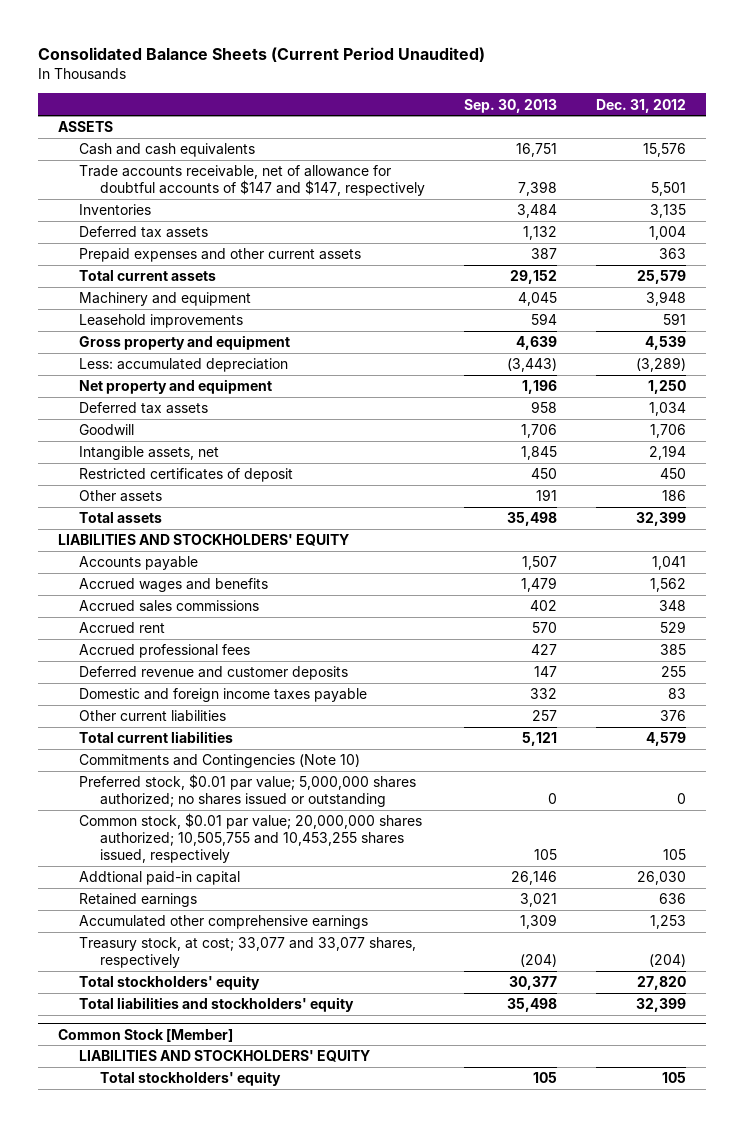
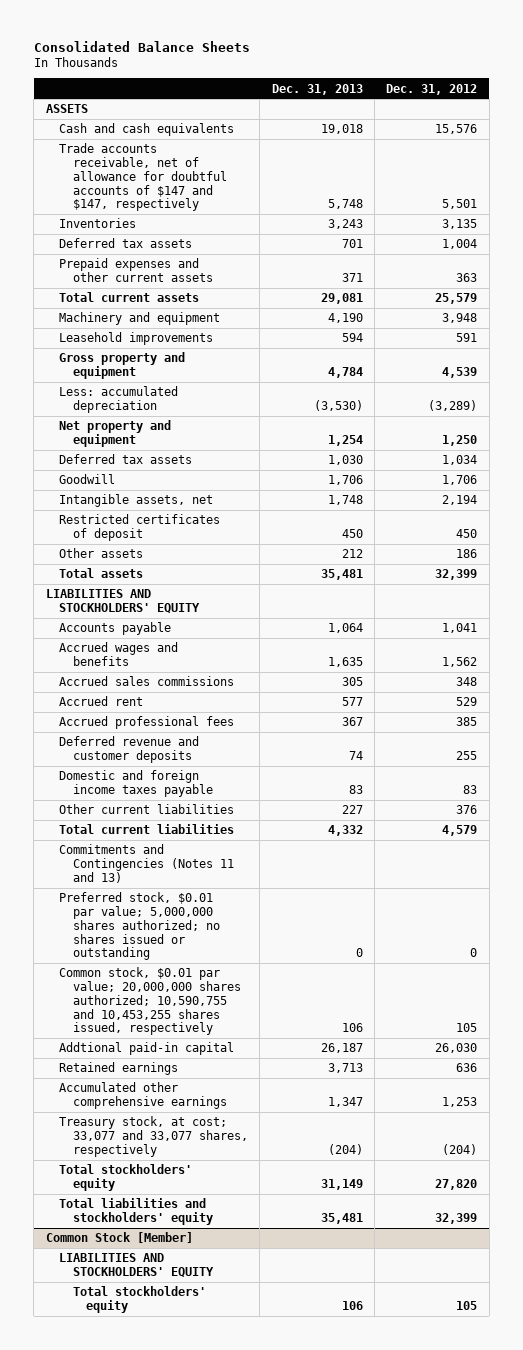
[38,47,486,63] Consolidated Balance Sheets (Current Period Unaudited) -> [33,40,250,52] Consolidated Balance Sheets
[464,98,558,113] Sep. 30, 2013 -> none
none -> [271,83,363,95] Dec. 31, 2013
[78,754,360,769] Commitments and Contingencies (Note 10) -> [59,844,234,883] Commitments and Contingencies (Notes 11 and 13)
[78,813,422,863] Common stock, $0.01 par value; 20,000,000 shares authorized; 10,505,755 and 10,453,255 shares issued, respectively -> [59,967,241,1036] Common stock, $0.01 par value; 20,000,000 shares authorized; 10,590,755 and 10,453,255 shares issued, respectively

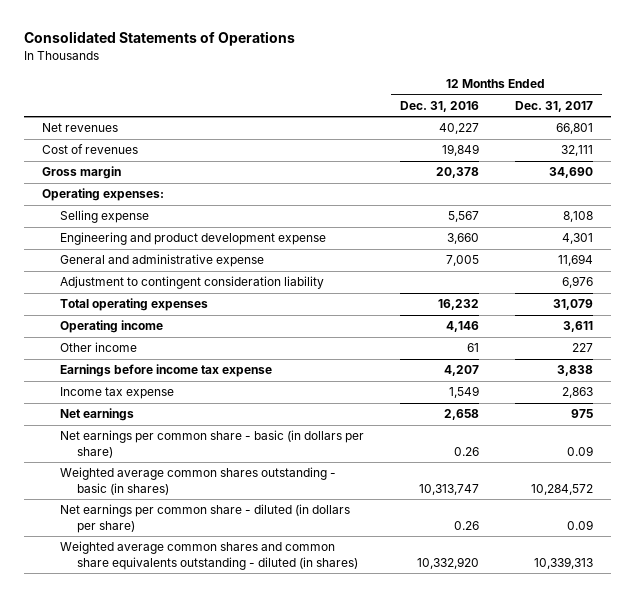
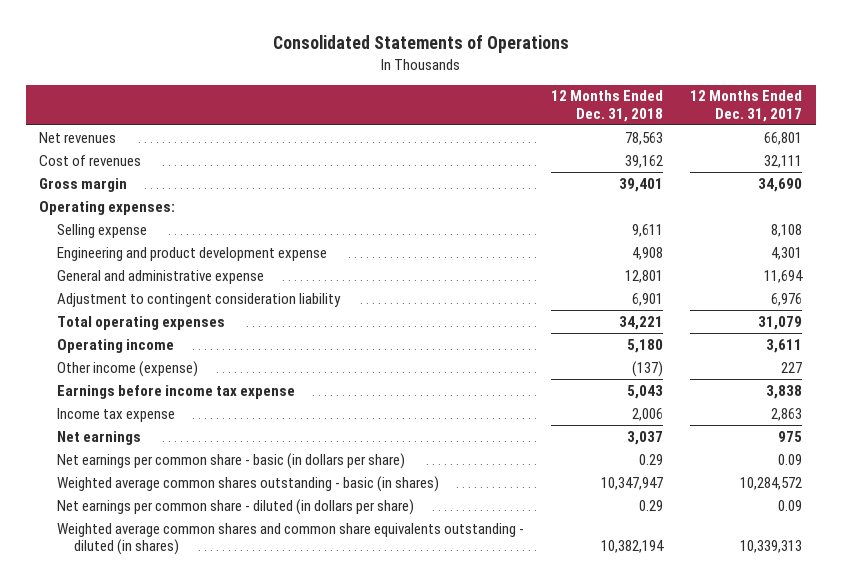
[399,100,479,112] Dec. 31, 2016 -> none
none -> [550,90,663,122] 12 Months Ended Dec. 31, 2018
[59,342,137,353] Other income -> [56,360,198,377] Other income (expense)

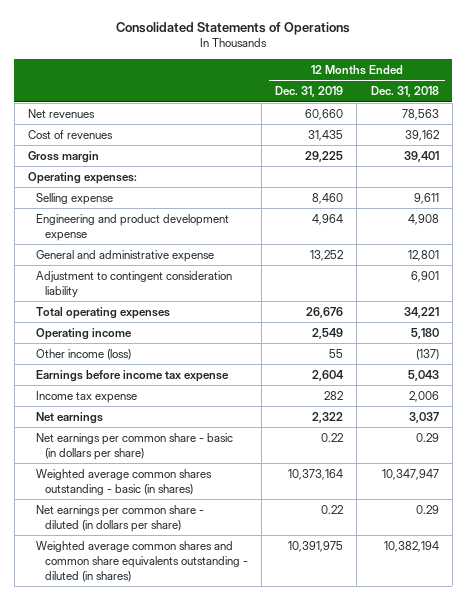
[690,90,803,122] 12 Months Ended Dec. 31, 2017 -> none
none -> [275,86,344,98] Dec. 31, 2019
[56,360,198,377] Other income (expense) -> [36,348,132,360] Other income (loss)

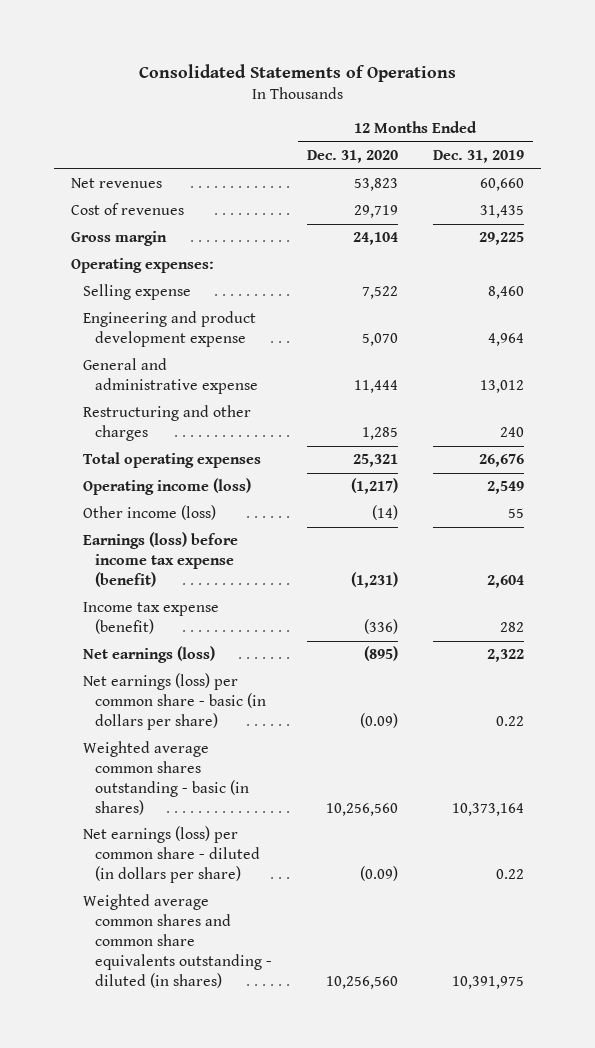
[370,86,439,98] Dec. 31, 2018 -> none
none -> [307,150,399,164] Dec. 31, 2020
[36,270,233,297] Adjustment to contingent consideration liability -> none
[310,249,344,261] 13,252 -> [479,380,524,394] 13,012
none -> [83,405,252,442] Restructuring and other charges
[36,327,133,340] Operating income -> [83,478,252,496] Operating income (loss)
[36,369,230,382] Earnings before income tax expense -> [83,532,239,587] Earnings (loss) before income tax expense (benefit)
[36,390,138,403] Income tax expense -> [83,602,220,635] Income tax expense (benefit)
[36,411,104,424] Net earnings -> [83,646,216,664] Net earnings (loss)
[36,432,234,460] Net earnings per common share - basic (in dollars per share) -> [83,673,267,730] Net earnings (loss) per common share - basic (in dollars per share)
[36,504,205,532] Net earnings per common share - diluted (in dollars per share) -> [83,826,261,883] Net earnings (loss) per common share - diluted (in dollars per share)

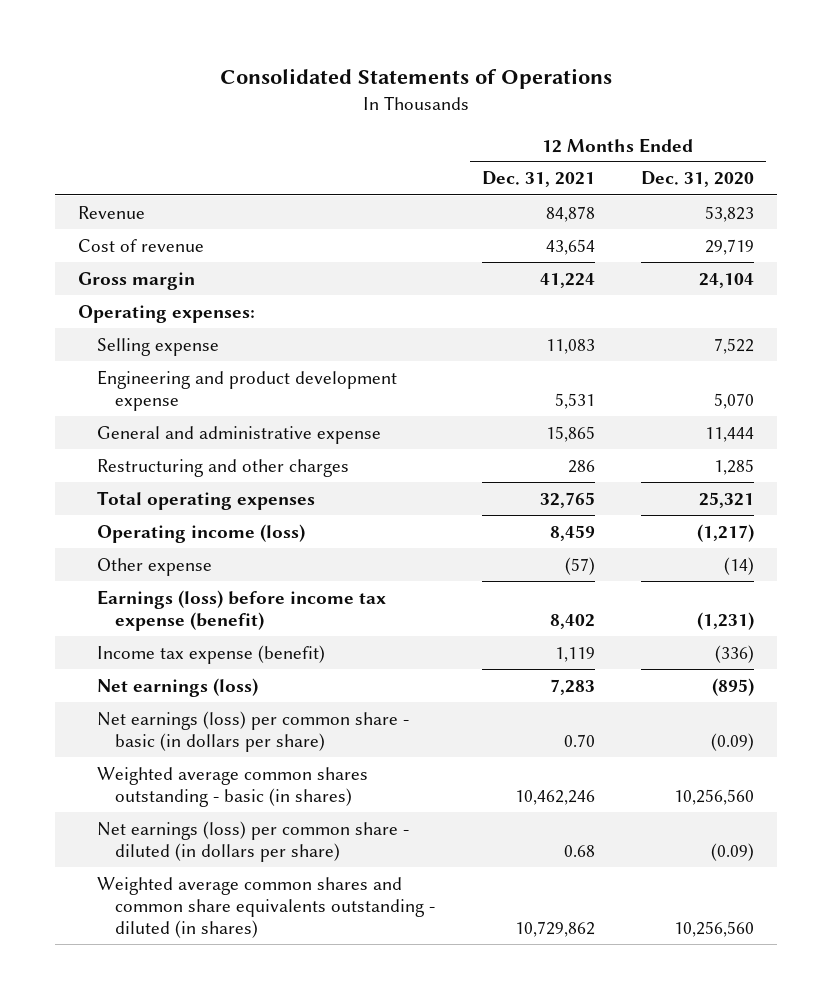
[432,150,524,164] Dec. 31, 2019 -> none
none -> [481,171,595,188] Dec. 31, 2021
[71,178,163,189] Net revenues -> [78,205,146,219] Revenue
[71,203,185,216] Cost of revenues -> [78,238,205,252] Cost of revenue
[83,505,217,521] Other income (loss) -> [96,557,212,576] Other expense

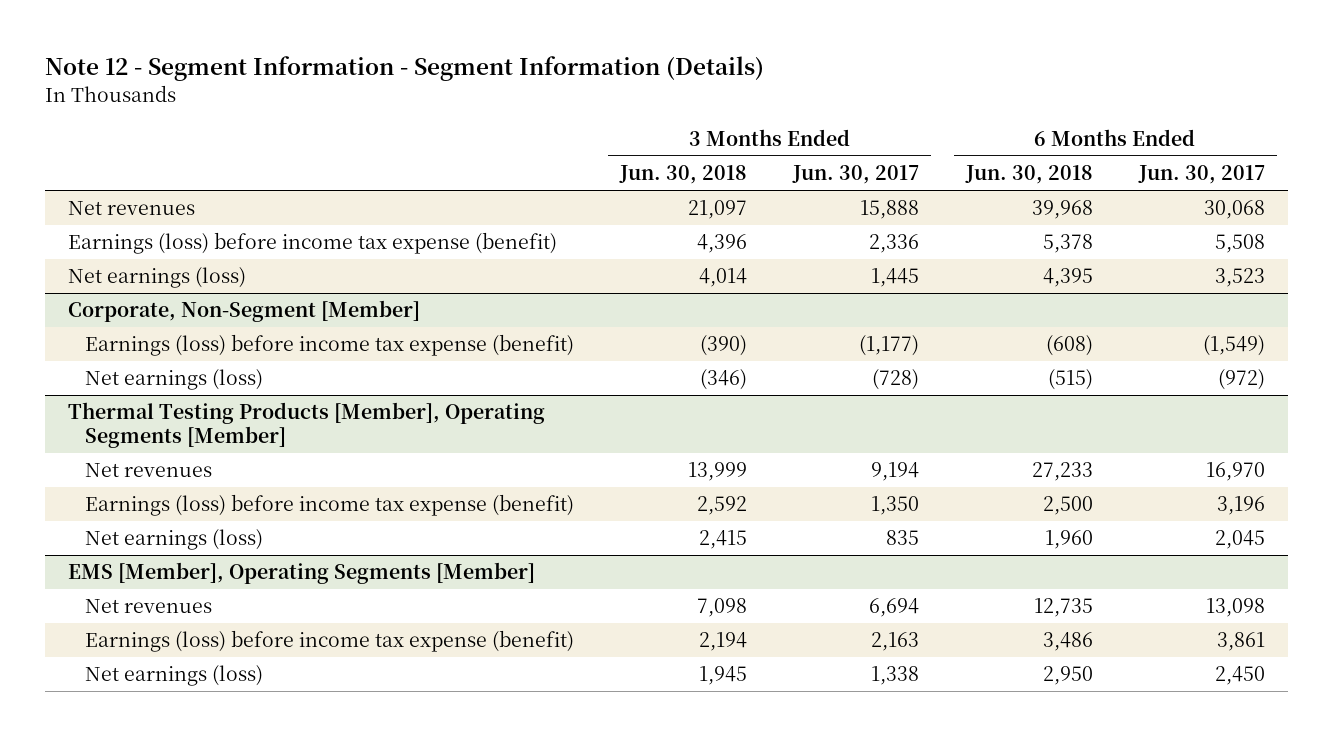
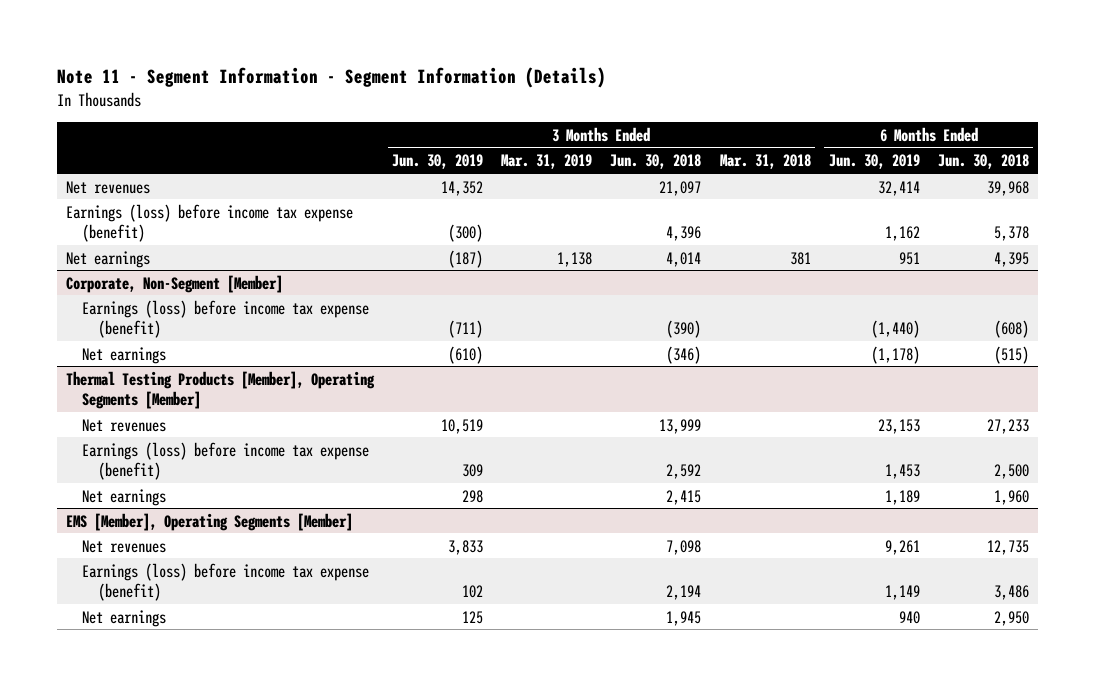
[45,56,765,82] Note 12 - Segment Information - Segment Information (Details) -> [57,67,607,89] Note 11 - Segment Information - Segment Information (Details)
[792,165,920,185] Jun. 30, 2017 -> none
[1138,165,1266,185] Jun. 30, 2017 -> none
none -> [392,154,484,170] Jun. 30, 2019
none -> [501,154,593,170] Mar. 31, 2019
none -> [719,154,811,170] Mar. 31, 2018
none -> [828,154,920,170] Jun. 30, 2019
[68,267,247,289] Net earnings (loss) -> [66,250,151,268] Net earnings
[84,369,263,391] Net earnings (loss) -> [81,346,166,364] Net earnings
[84,529,263,551] Net earnings (loss) -> [81,488,166,506] Net earnings
[84,665,263,687] Net earnings (loss) -> [81,609,166,627] Net earnings

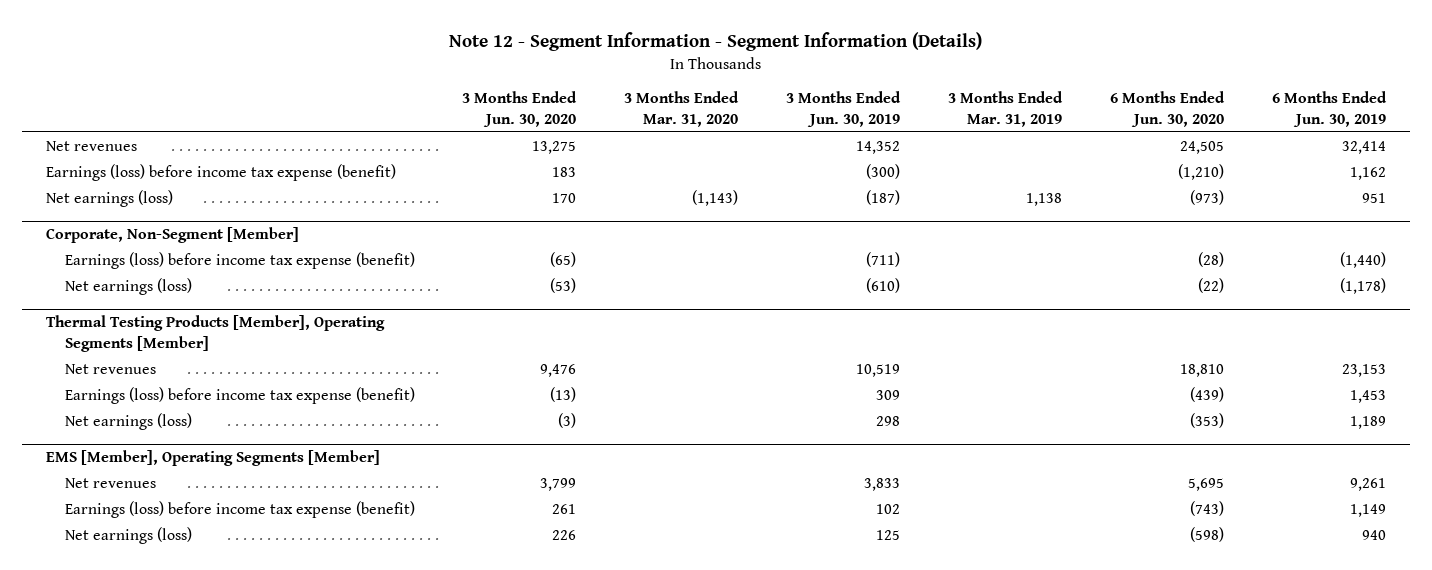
[57,67,607,89] Note 11 - Segment Information - Segment Information (Details) -> [449,32,983,52] Note 12 - Segment Information - Segment Information (Details)
[610,154,702,170] Jun. 30, 2018 -> none
[719,154,811,170] Mar. 31, 2018 -> none
[937,154,1029,170] Jun. 30, 2018 -> none
none -> [462,90,578,127] 3 Months Ended Jun. 30, 2020
none -> [624,90,740,127] 3 Months Ended Mar. 31, 2020
none -> [1110,90,1226,127] 6 Months Ended Jun. 30, 2020
[66,250,151,268] Net earnings -> [46,190,174,208] Net earnings (loss)
[81,346,166,364] Net earnings -> [64,278,192,296] Net earnings (loss)
[81,488,166,506] Net earnings -> [64,413,192,431] Net earnings (loss)
[81,609,166,627] Net earnings -> [64,527,192,545] Net earnings (loss)

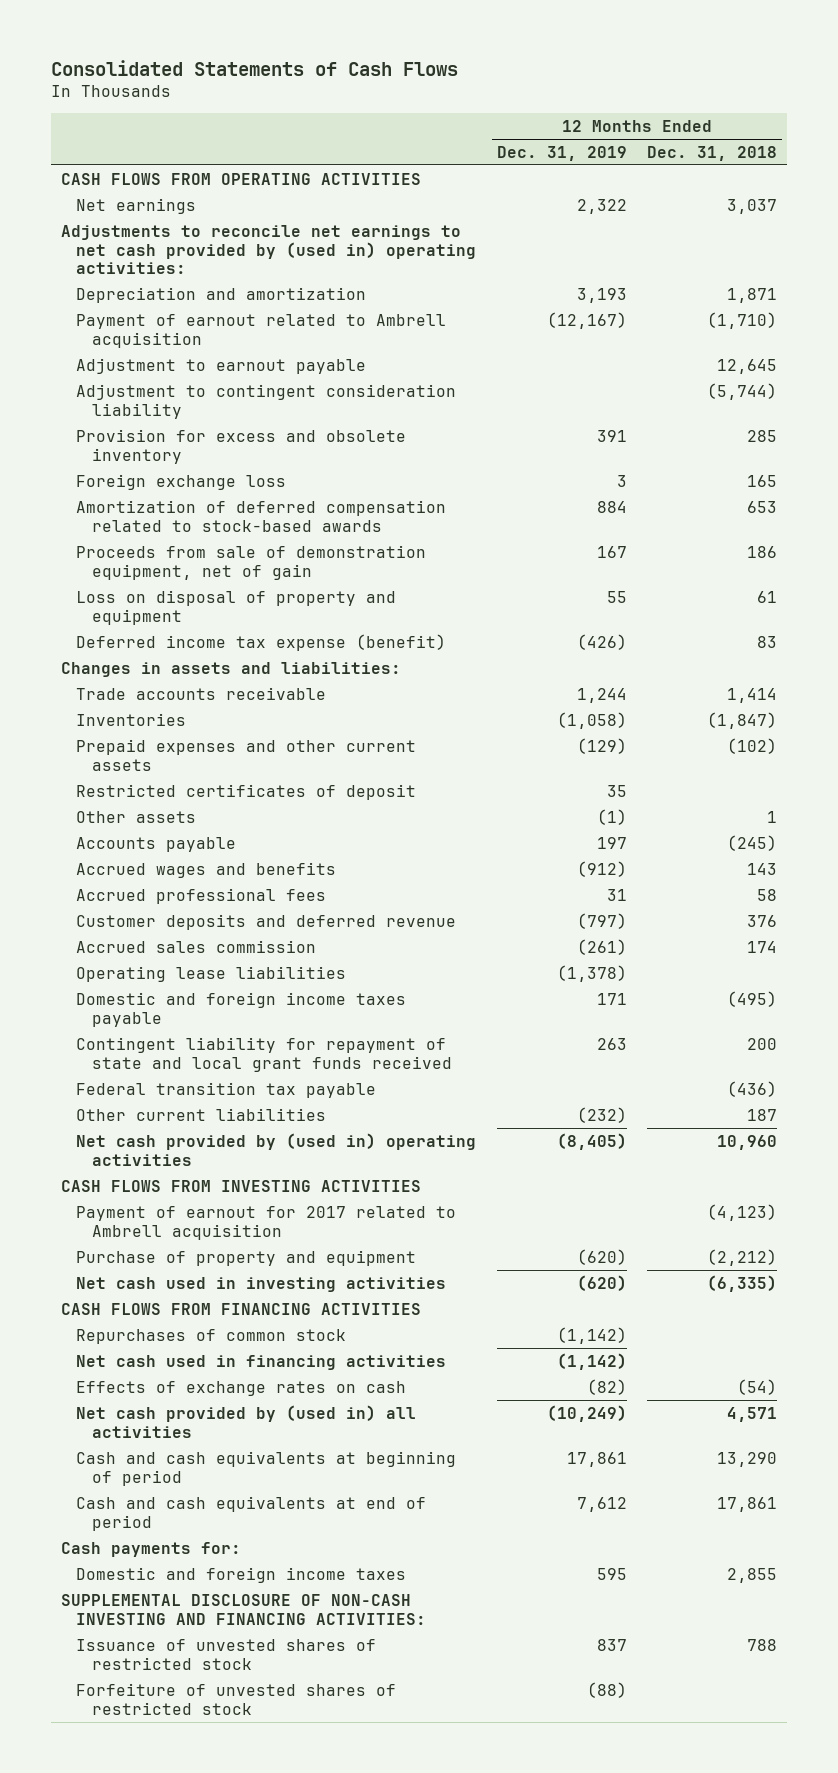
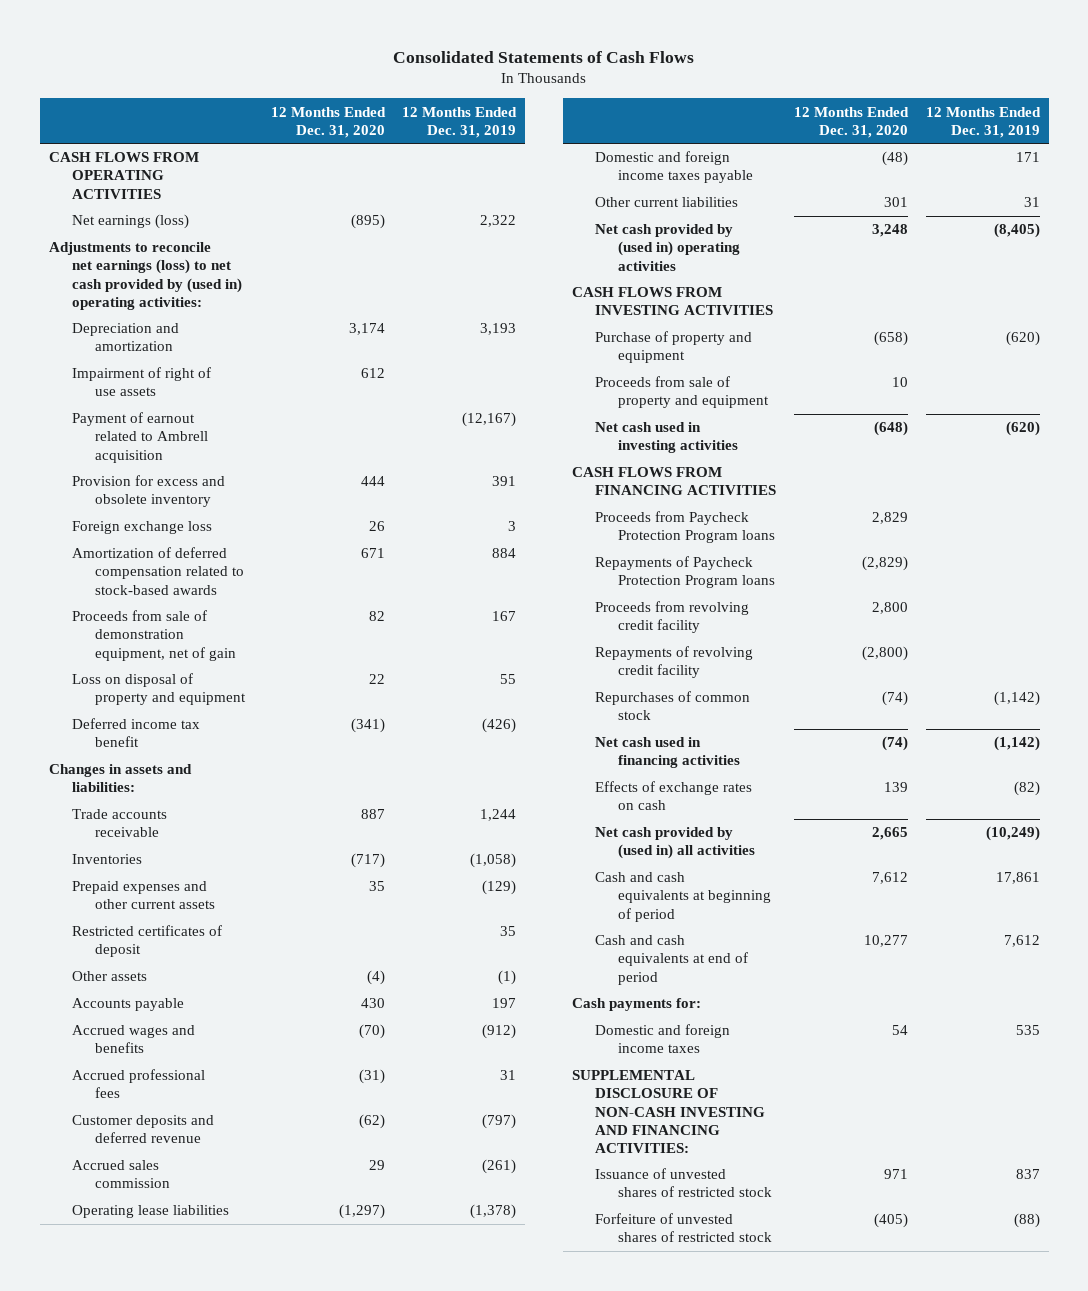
[647,145,778,161] Dec. 31, 2018 -> none
none -> [270,106,386,138] 12 Months Ended Dec. 31, 2020
[76,197,197,214] Net earnings -> [71,214,189,230] Net earnings (loss)
[60,224,477,275] Adjustments to reconcile net earnings to net cash provided by (used in) operating activities: -> [48,242,242,310] Adjustments to reconcile net earnings (loss) to net cash provided by (used in) operating activities:
none -> [71,367,211,397] Impairment of right of use assets
[76,357,367,374] Adjustment to earnout payable -> none
[76,383,457,419] Adjustment to contingent consideration liability -> none
[76,633,447,651] Deferred income tax expense (benefit) -> [71,718,200,748] Deferred income tax benefit
[76,1036,453,1072] Contingent liability for repayment of state and local grant funds received -> none
[76,1081,377,1098] Federal transition tax payable -> none
[576,1106,627,1123] (232) -> [1023,197,1040,208] 31
[76,1205,457,1240] Payment of earnout for 2017 related to Ambrell acquisition -> none
none -> [595,376,770,409] Proceeds from sale of property and equipment
none -> [595,511,776,544] Proceeds from Paycheck Protection Program loans
none -> [595,556,776,589] Repayments of Paycheck Protection Program loans
none -> [595,601,750,634] Proceeds from revolving credit facility
none -> [595,646,754,679] Repayments of revolving credit facility
[596,1567,627,1580] 595 -> [1015,1025,1040,1036] 535

